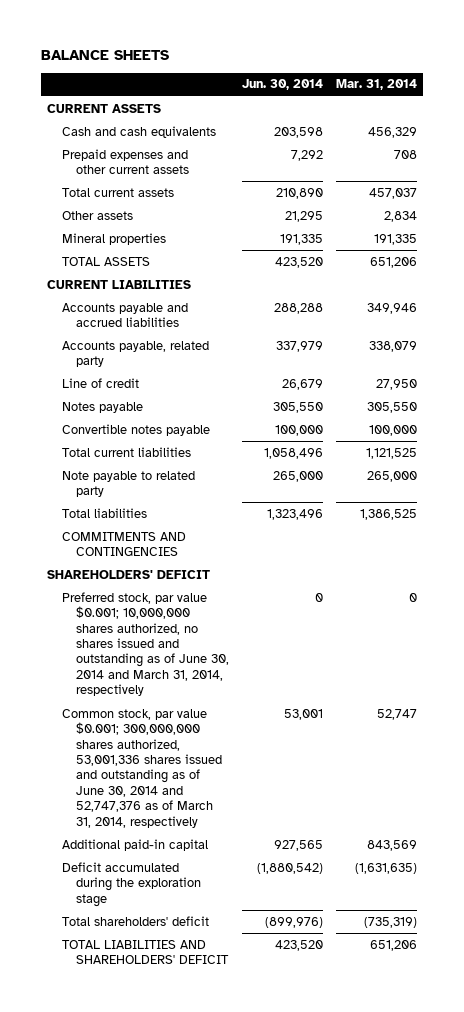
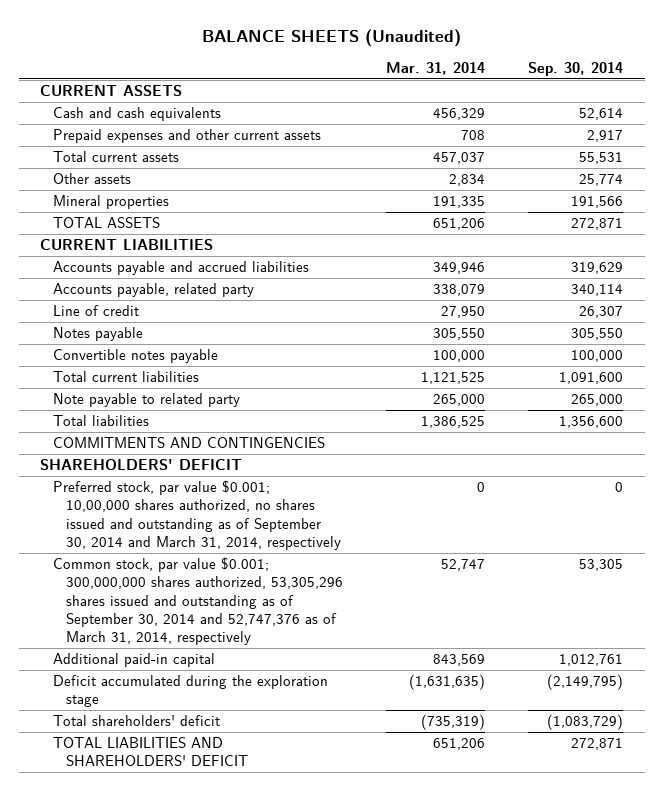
[40,50,169,61] BALANCE SHEETS -> [201,28,461,47] BALANCE SHEETS (Unaudited)
[241,79,323,91] Jun. 30, 2014 -> none
none -> [528,61,624,76] Sep. 30, 2014
[61,591,229,697] Preferred stock, par value $0.001; 10,000,000 shares authorized, no shares issued and outstanding as of June 30, 2014 and March 31, 2014, respectively -> [52,480,341,551] Preferred stock, par value $0.001; 10,00,000 shares authorized, no shares issued and outstanding as of September 30, 2014 and March 31, 2014, respectively
[61,708,222,828] Common stock, par value $0.001; 300,000,000 shares authorized, 53,001,336 shares issued and outstanding as of June 30, 2014 and 52,747,376 as of March 31, 2014, respectively -> [52,557,343,646] Common stock, par value $0.001; 300,000,000 shares authorized, 53,305,296 shares issued and outstanding as of September 30, 2014 and 52,747,376 as of March 31, 2014, respectively

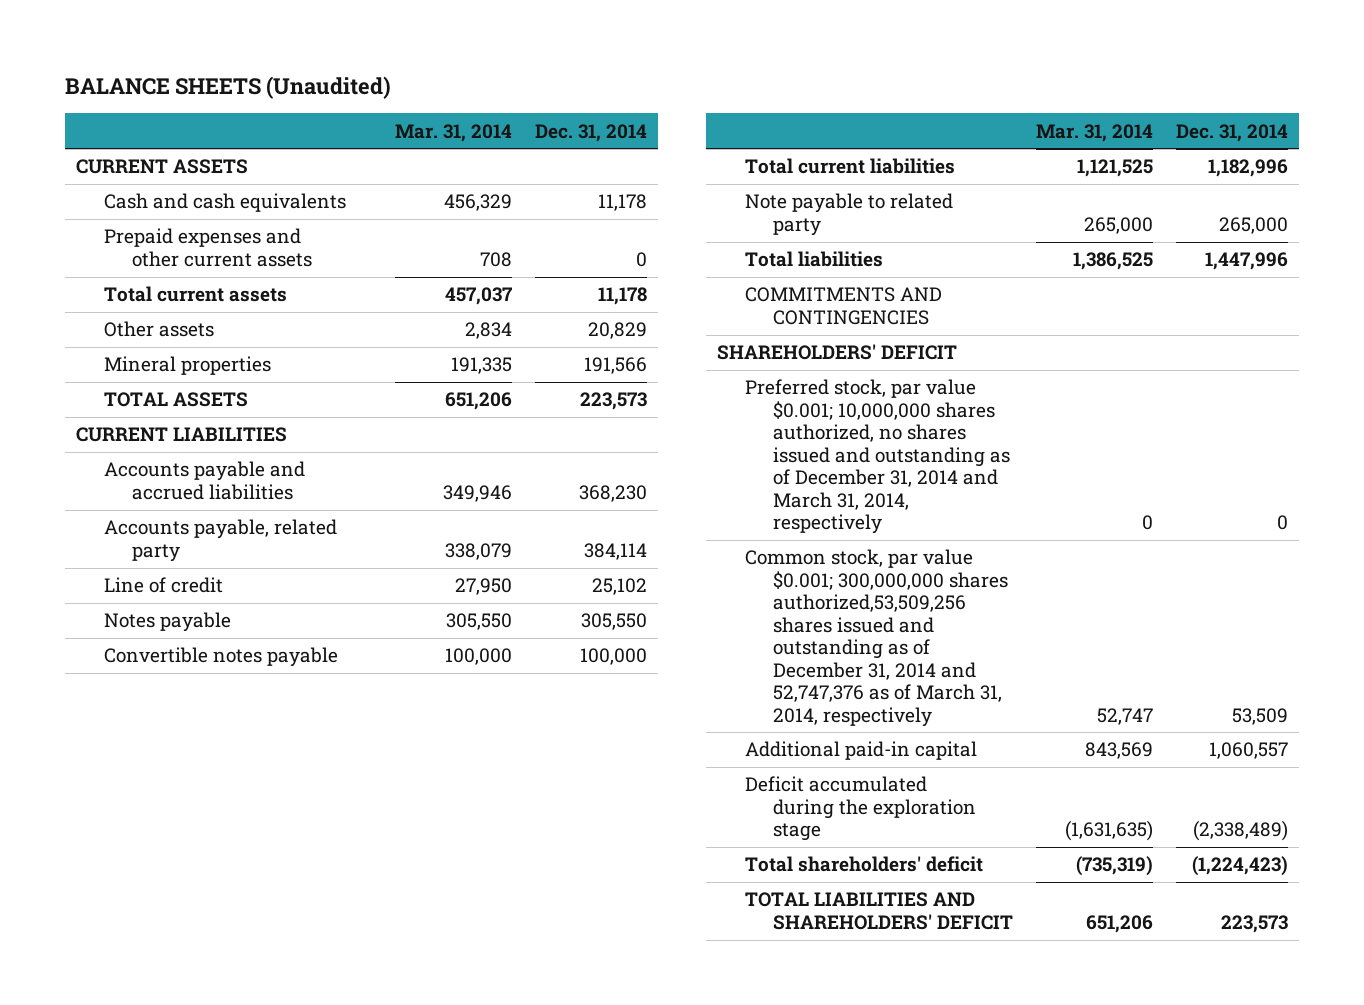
[528,61,624,76] Sep. 30, 2014 -> none
none -> [534,123,647,142] Dec. 31, 2014
[52,480,341,551] Preferred stock, par value $0.001; 10,00,000 shares authorized, no shares issued and outstanding as of September 30, 2014 and March 31, 2014, respectively -> [744,379,1010,535] Preferred stock, par value $0.001; 10,000,000 shares authorized, no shares issued and outstanding as of December 31, 2014 and March 31, 2014, respectively
[52,557,343,646] Common stock, par value $0.001; 300,000,000 shares authorized, 53,305,296 shares issued and outstanding as of September 30, 2014 and 52,747,376 as of March 31, 2014, respectively -> [744,549,1008,727] Common stock, par value $0.001; 300,000,000 shares authorized,53,509,256 shares issued and outstanding as of December 31, 2014 and 52,747,376 as of March 31, 2014, respectively

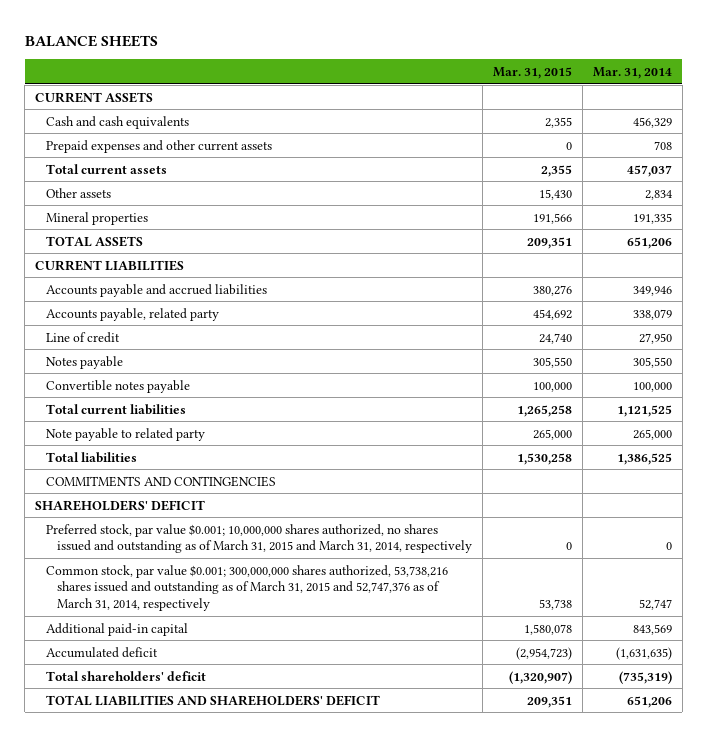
[64,76,391,100] BALANCE SHEETS (Unaudited) -> [24,34,158,47] BALANCE SHEETS
[534,123,647,142] Dec. 31, 2014 -> none
none -> [493,66,573,79] Mar. 31, 2015
[744,379,1010,535] Preferred stock, par value $0.001; 10,000,000 shares authorized, no shares issued and outstanding as of December 31, 2014 and March 31, 2014, respectively -> [46,523,473,554] Preferred stock, par value $0.001; 10,000,000 shares authorized, no shares issued and outstanding as of March 31, 2015 and March 31, 2014, respectively
[744,549,1008,727] Common stock, par value $0.001; 300,000,000 shares authorized,53,509,256 shares issued and outstanding as of December 31, 2014 and 52,747,376 as of March 31, 2014, respectively -> [46,564,449,612] Common stock, par value $0.001; 300,000,000 shares authorized, 53,738,216 shares issued and outstanding as of March 31, 2015 and 52,747,376 as of March 31, 2014, respectively
[744,776,976,842] Deficit accumulated during the exploration stage -> [46,646,159,658] Accumulated deficit

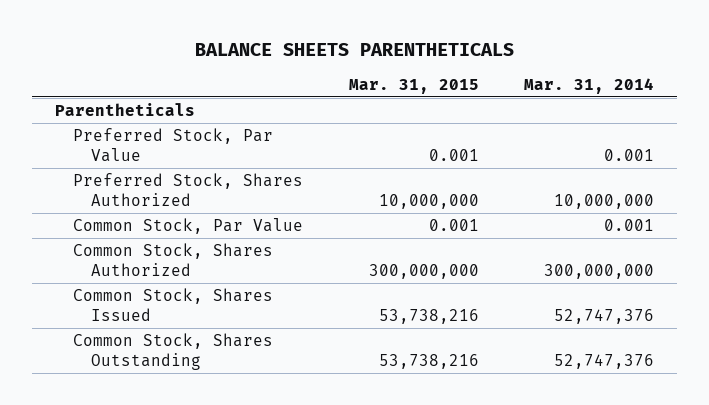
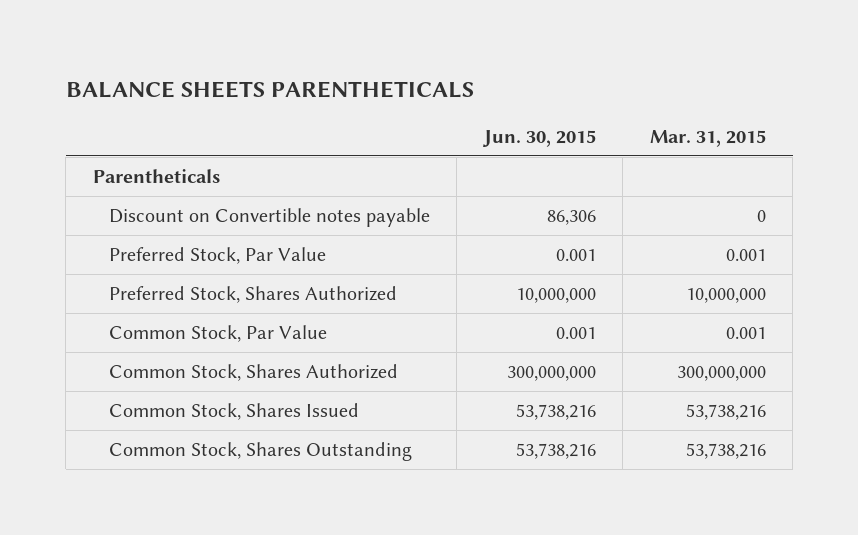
[524,77,655,94] Mar. 31, 2014 -> none
none -> [481,129,596,147] Jun. 30, 2015
none -> [108,208,430,228] Discount on Convertible notes payable

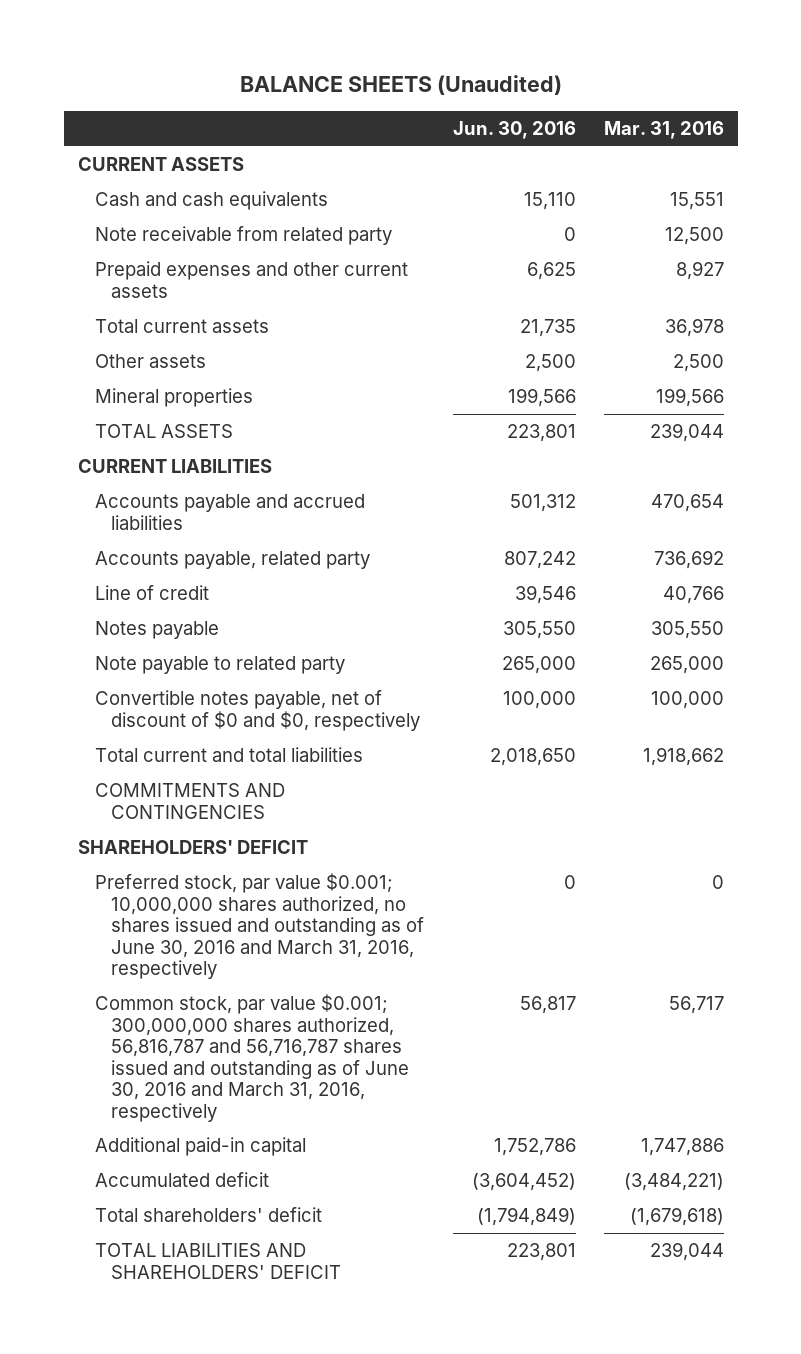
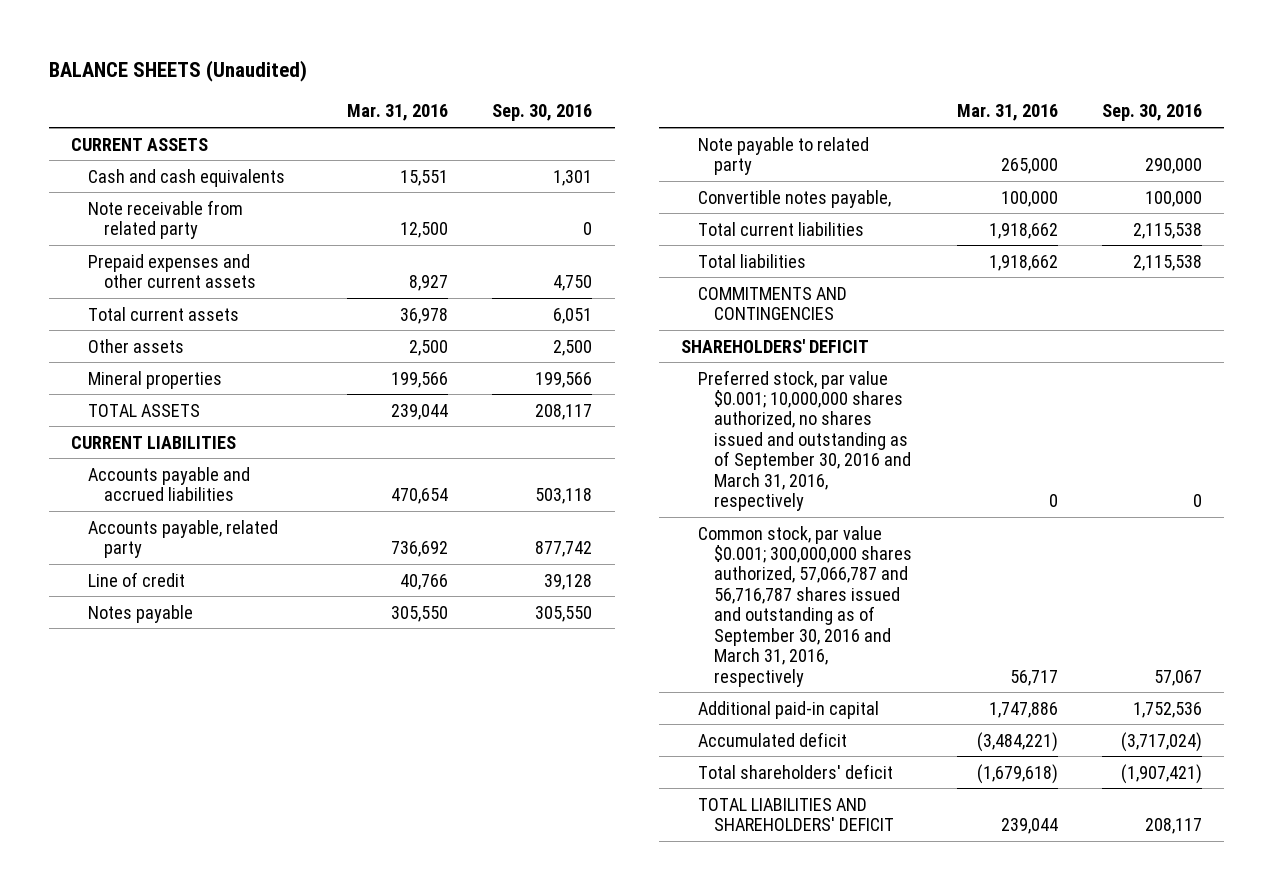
[452,121,576,140] Jun. 30, 2016 -> none
none -> [492,104,593,122] Sep. 30, 2016
[94,690,421,731] Convertible notes payable, net of discount of $0 and $0, respectively -> [697,189,891,208] Convertible notes payable,
none -> [697,221,864,236] Total current liabilities
[94,747,363,763] Total current and total liabilities -> [697,253,806,268] Total liabilities
[94,873,425,980] Preferred stock, par value $0.001; 10,000,000 shares authorized, no shares issued and outstanding as of June 30, 2016 and March 31, 2016, respectively -> [697,369,912,512] Preferred stock, par value $0.001; 10,000,000 shares authorized, no shares issued and outstanding as of September 30, 2016 and March 31, 2016, respectively
[94,994,410,1122] Common stock, par value $0.001; 300,000,000 shares authorized, 56,816,787 and 56,716,787 shares issued and outstanding as of June 30, 2016 and March 31, 2016, respectively -> [697,525,913,687] Common stock, par value $0.001; 300,000,000 shares authorized, 57,066,787 and 56,716,787 shares issued and outstanding as of September 30, 2016 and March 31, 2016, respectively

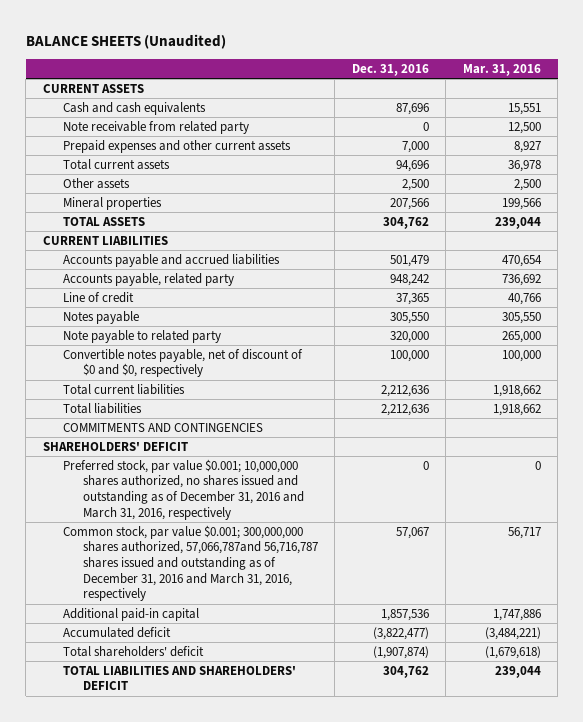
[492,104,593,122] Sep. 30, 2016 -> none
none -> [351,64,429,77] Dec. 31, 2016
[697,189,891,208] Convertible notes payable, -> [62,348,303,378] Convertible notes payable, net of discount of $0 and $0, respectively
[697,369,912,512] Preferred stock, par value $0.001; 10,000,000 shares authorized, no shares issued and outstanding as of September 30, 2016 and March 31, 2016, respectively -> [62,458,304,520] Preferred stock, par value $0.001; 10,000,000 shares authorized, no shares issued and outstanding as of December 31, 2016 and March 31, 2016, respectively
[697,525,913,687] Common stock, par value $0.001; 300,000,000 shares authorized, 57,066,787 and 56,716,787 shares issued and outstanding as of September 30, 2016 and March 31, 2016, respectively -> [62,524,318,602] Common stock, par value $0.001; 300,000,000 shares authorized, 57,066,787and 56,716,787 shares issued and outstanding as of December 31, 2016 and March 31, 2016, respectively

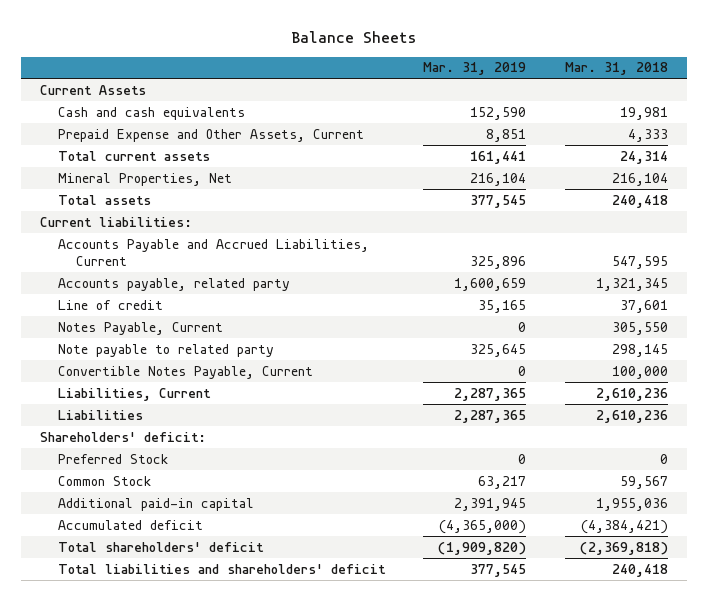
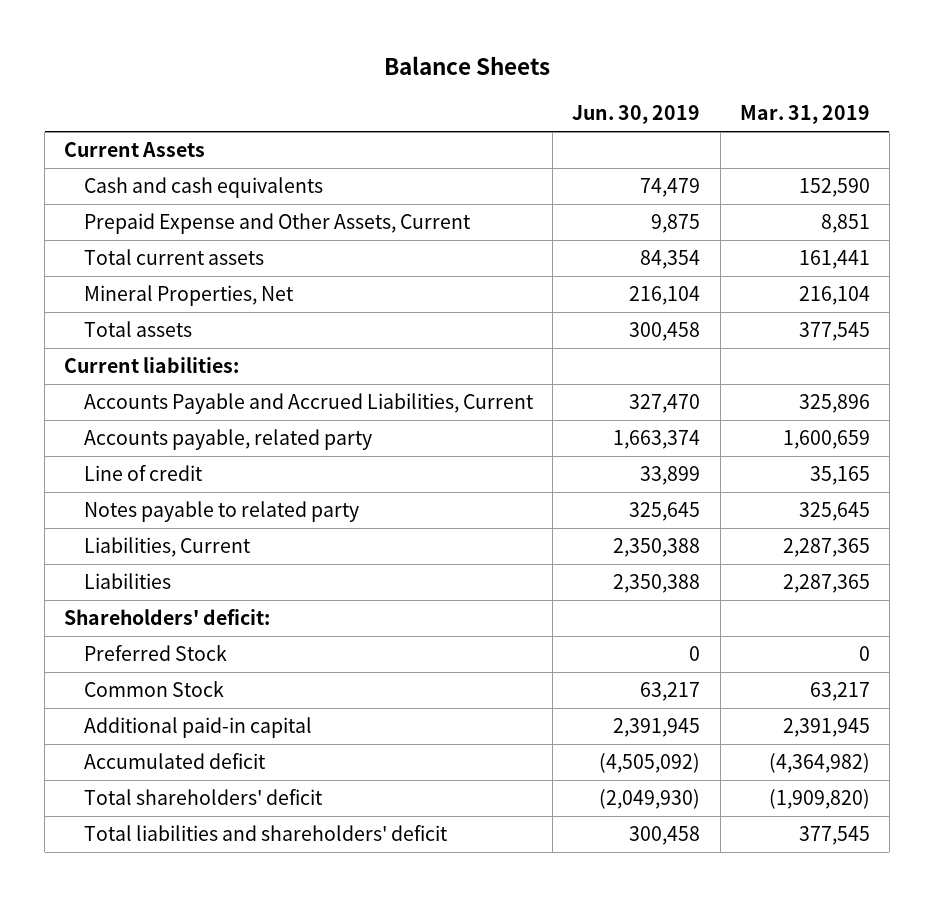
[564,62,668,76] Mar. 31, 2018 -> none
none -> [572,105,701,125] Jun. 30, 2019
[58,321,224,335] Notes Payable, Current -> none
[58,365,314,379] Convertible Notes Payable, Current -> none
[58,343,275,357] Note payable to related party -> [84,501,360,523] Notes payable to related party
[439,519,527,534] (4,365,000) -> [768,753,870,774] (4,364,982)

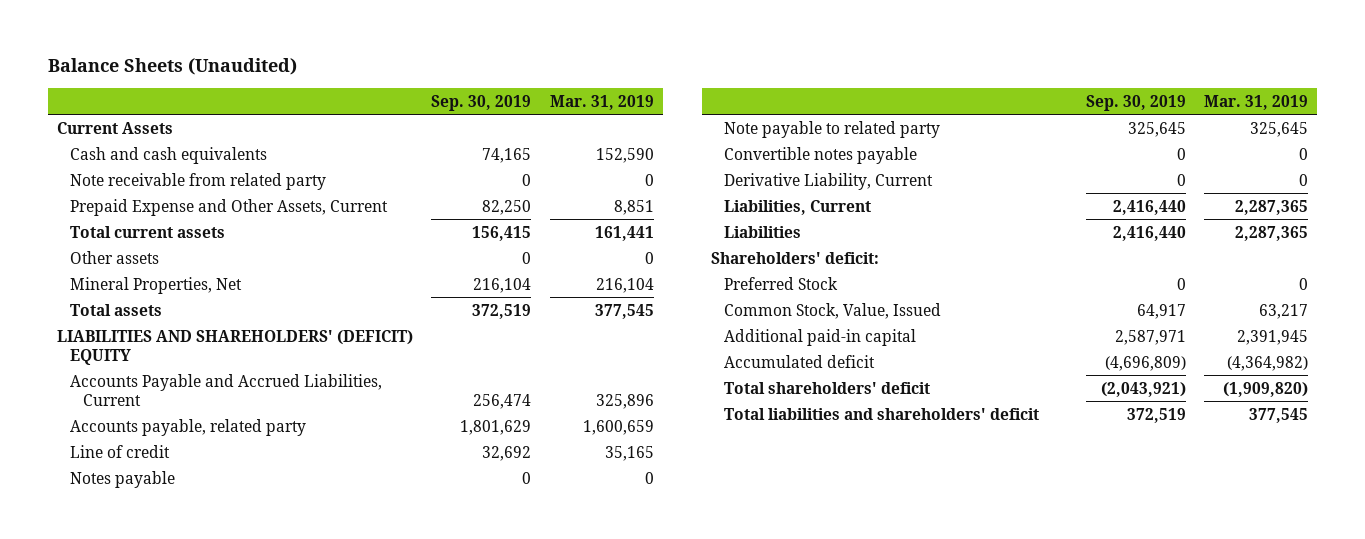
[383,56,550,76] Balance Sheets -> [47,58,297,76] Balance Sheets (Unaudited)
[572,105,701,125] Jun. 30, 2019 -> none
none -> [431,94,532,111] Sep. 30, 2019
none -> [69,172,326,190] Note receivable from related party
none -> [69,250,159,264] Other assets
[64,357,240,374] Current liabilities: -> [56,329,413,365] LIABILITIES AND SHAREHOLDERS' (DEFICIT) EQUITY
none -> [69,470,175,488] Notes payable
[84,501,360,523] Notes payable to related party -> [724,120,941,138] Note payable to related party
none -> [724,146,918,164] Convertible notes payable
none -> [724,172,934,190] Derivative Liability, Current
[84,681,225,698] Common Stock -> [724,302,942,319] Common Stock, Value, Issued

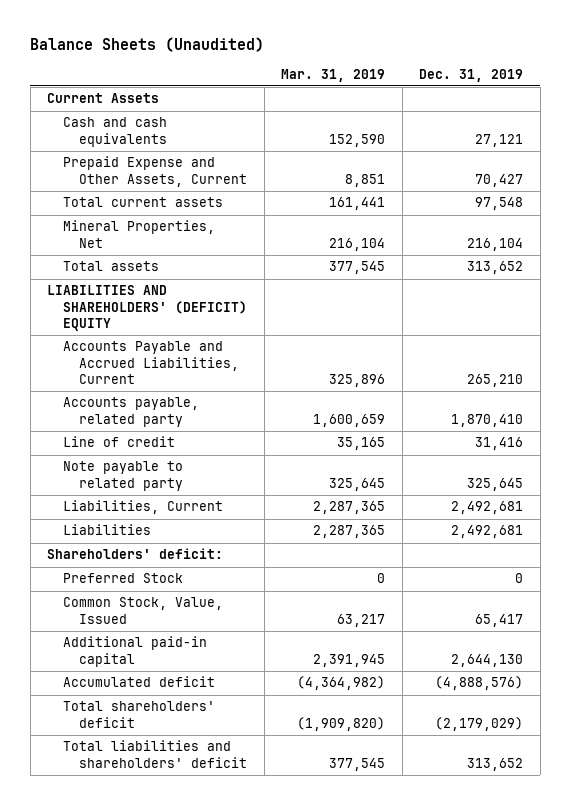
[431,94,532,111] Sep. 30, 2019 -> none
none -> [419,68,524,82] Dec. 31, 2019
[69,172,326,190] Note receivable from related party -> none
[69,250,159,264] Other assets -> none
[69,470,175,488] Notes payable -> none
[724,146,918,164] Convertible notes payable -> none
[724,172,934,190] Derivative Liability, Current -> none

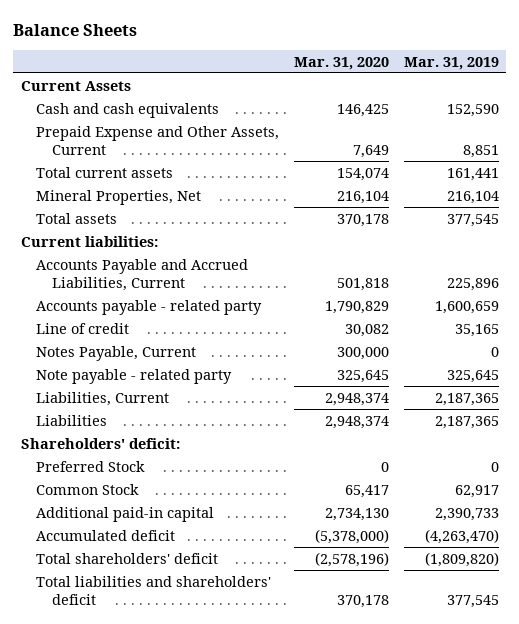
[30,36,265,52] Balance Sheets (Unaudited) -> [13,23,138,36] Balance Sheets
[419,68,524,82] Dec. 31, 2019 -> none
none -> [293,56,389,70] Mar. 31, 2020
[47,285,248,331] LIABILITIES AND SHAREHOLDERS' (DEFICIT) EQUITY -> [20,235,158,247] Current liabilities:
[329,373,386,387] 325,896 -> [446,277,499,291] 225,896
[63,397,200,427] Accounts payable, related party -> [36,299,263,315] Accounts payable - related party
none -> [36,345,197,361] Notes Payable, Current
[63,461,184,491] Note payable to related party -> [36,368,233,384] Note payable - related party
[313,501,386,515] 2,287,365 -> [434,392,499,406] 2,187,365
[313,525,386,539] 2,287,365 -> [434,415,499,429] 2,187,365
[63,597,224,624] Common Stock, Value, Issued -> [36,483,140,495] Common Stock
[337,613,386,627] 63,217 -> [454,484,499,498] 62,917
[313,653,386,667] 2,391,945 -> [434,507,499,521] 2,390,733
[297,676,386,691] (4,364,982) -> [424,528,499,544] (4,263,470)
[297,716,386,731] (1,909,820) -> [424,551,499,567] (1,809,820)

